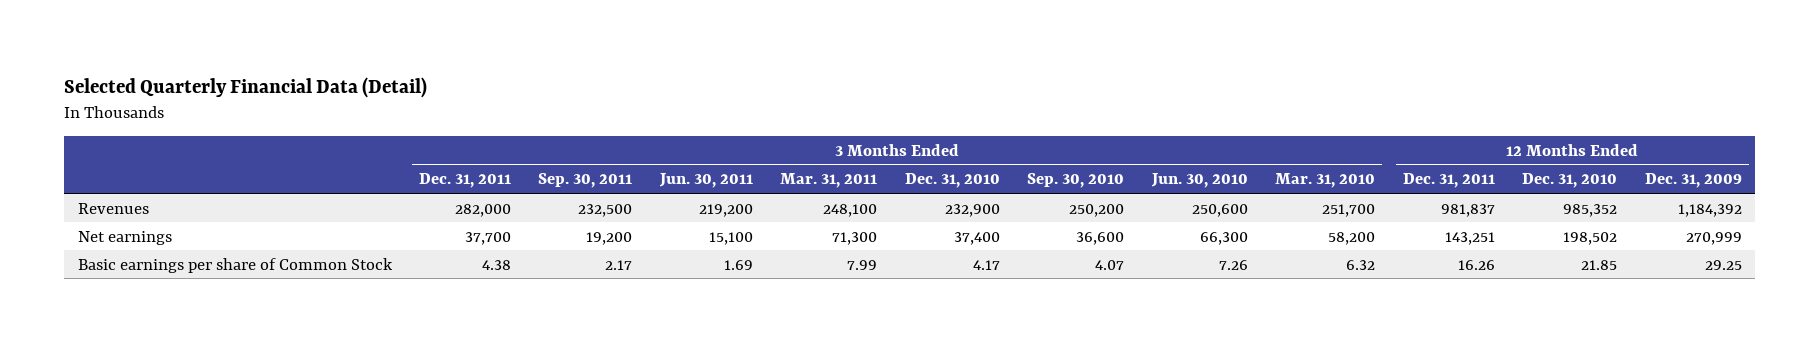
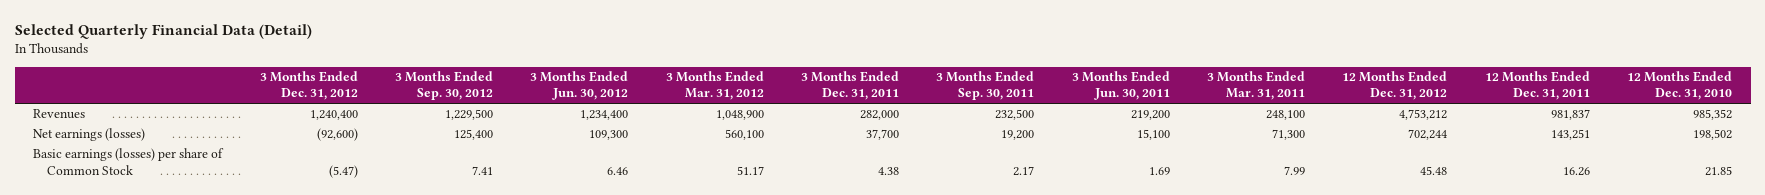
[904,173,1000,189] Dec. 31, 2010 -> none
[1027,173,1125,189] Sep. 30, 2010 -> none
[1150,173,1248,189] Jun. 30, 2010 -> none
[1275,173,1376,189] Mar. 31, 2010 -> none
[1644,173,1742,189] Dec. 31, 2009 -> none
none -> [259,71,358,101] 3 Months Ended Dec. 31, 2012
none -> [394,71,493,101] 3 Months Ended Sep. 30, 2012
none -> [530,71,629,101] 3 Months Ended Jun. 30, 2012
none -> [665,71,764,101] 3 Months Ended Mar. 31, 2012
none -> [1342,71,1448,101] 12 Months Ended Dec. 31, 2012
[77,230,172,245] Net earnings -> [33,128,146,142] Net earnings (losses)
[77,257,393,273] Basic earnings per share of Common Stock -> [33,148,225,175] Basic earnings (losses) per share of Common Stock

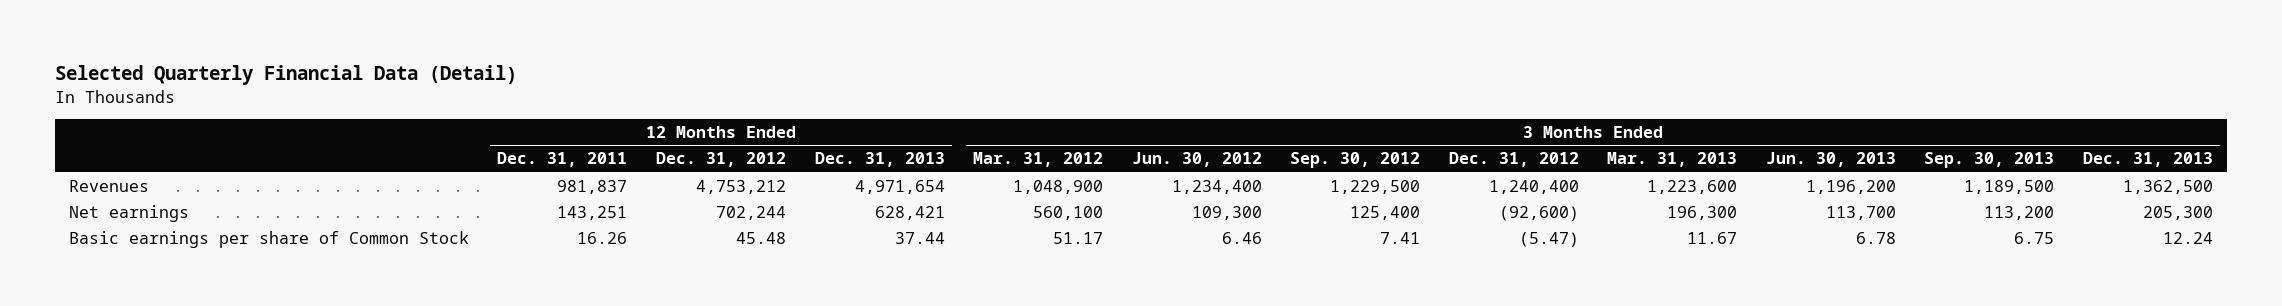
[801,71,900,101] 3 Months Ended Dec. 31, 2011 -> none
[936,71,1035,101] 3 Months Ended Sep. 30, 2011 -> none
[1071,71,1170,101] 3 Months Ended Jun. 30, 2011 -> none
[1207,71,1306,101] 3 Months Ended Mar. 31, 2011 -> none
[1627,71,1733,101] 12 Months Ended Dec. 31, 2010 -> none
none -> [814,152,945,168] Dec. 31, 2013
none -> [1607,152,1738,168] Mar. 31, 2013
none -> [1765,152,1896,168] Jun. 30, 2013
none -> [1924,152,2055,169] Sep. 30, 2013
none -> [2083,152,2214,168] Dec. 31, 2013
[33,128,146,142] Net earnings (losses) -> [68,205,189,223] Net earnings
[33,148,225,175] Basic earnings (losses) per share of Common Stock -> [68,231,469,249] Basic earnings per share of Common Stock

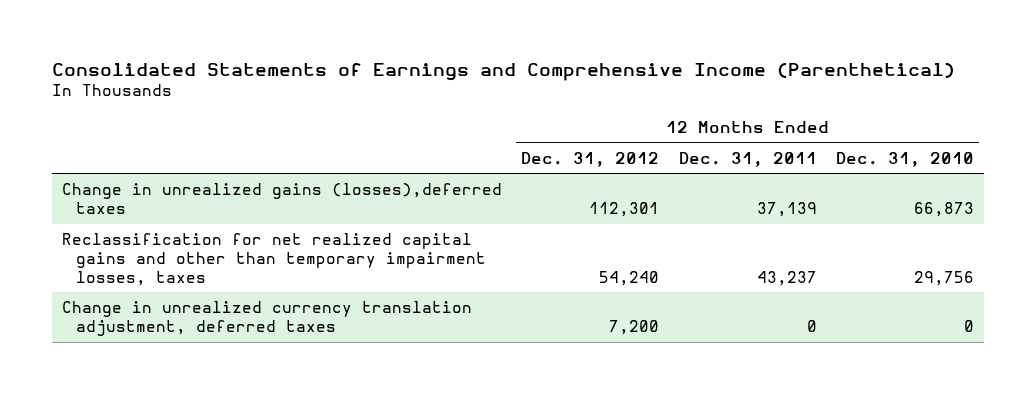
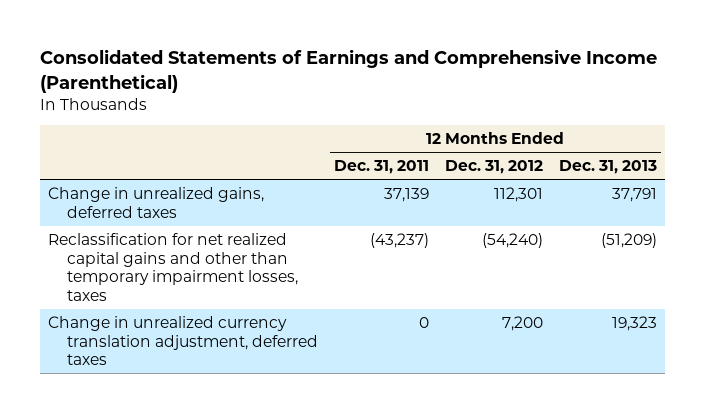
[836,151,975,167] Dec. 31, 2010 -> none
none -> [558,160,657,175] Dec. 31, 2013
[61,183,502,214] Change in unrealized gains (losses),deferred taxes -> [48,186,265,218] Change in unrealized gains, deferred taxes
[599,270,660,286] 54,240 -> [481,232,543,248] (54,240)
[756,270,817,286] 43,237 -> [369,232,429,248] (43,237)

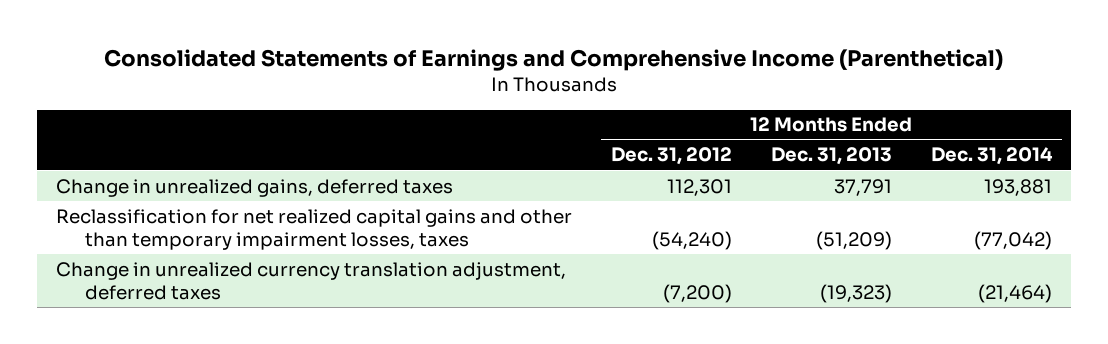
[333,160,429,175] Dec. 31, 2011 -> none
none -> [930,147,1053,166] Dec. 31, 2014
[501,315,543,331] 7,200 -> [663,284,733,304] (7,200)
[611,315,657,331] 19,323 -> [819,284,892,304] (19,323)

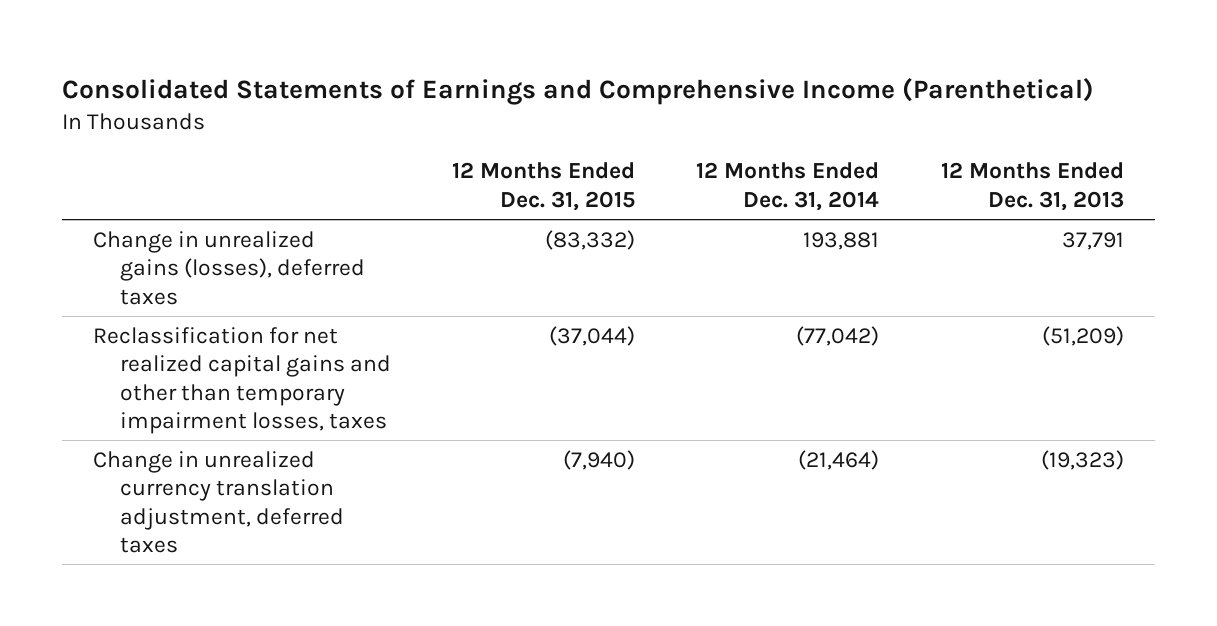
[611,147,733,166] Dec. 31, 2012 -> none
none -> [451,162,635,211] 12 Months Ended Dec. 31, 2015
[56,178,454,197] Change in unrealized gains, deferred taxes -> [92,230,365,305] Change in unrealized gains (losses), deferred taxes

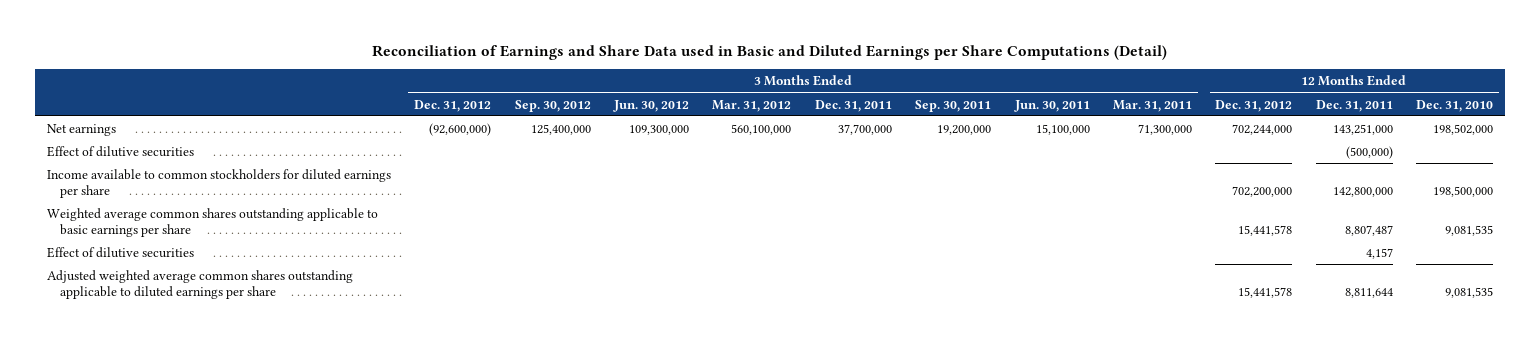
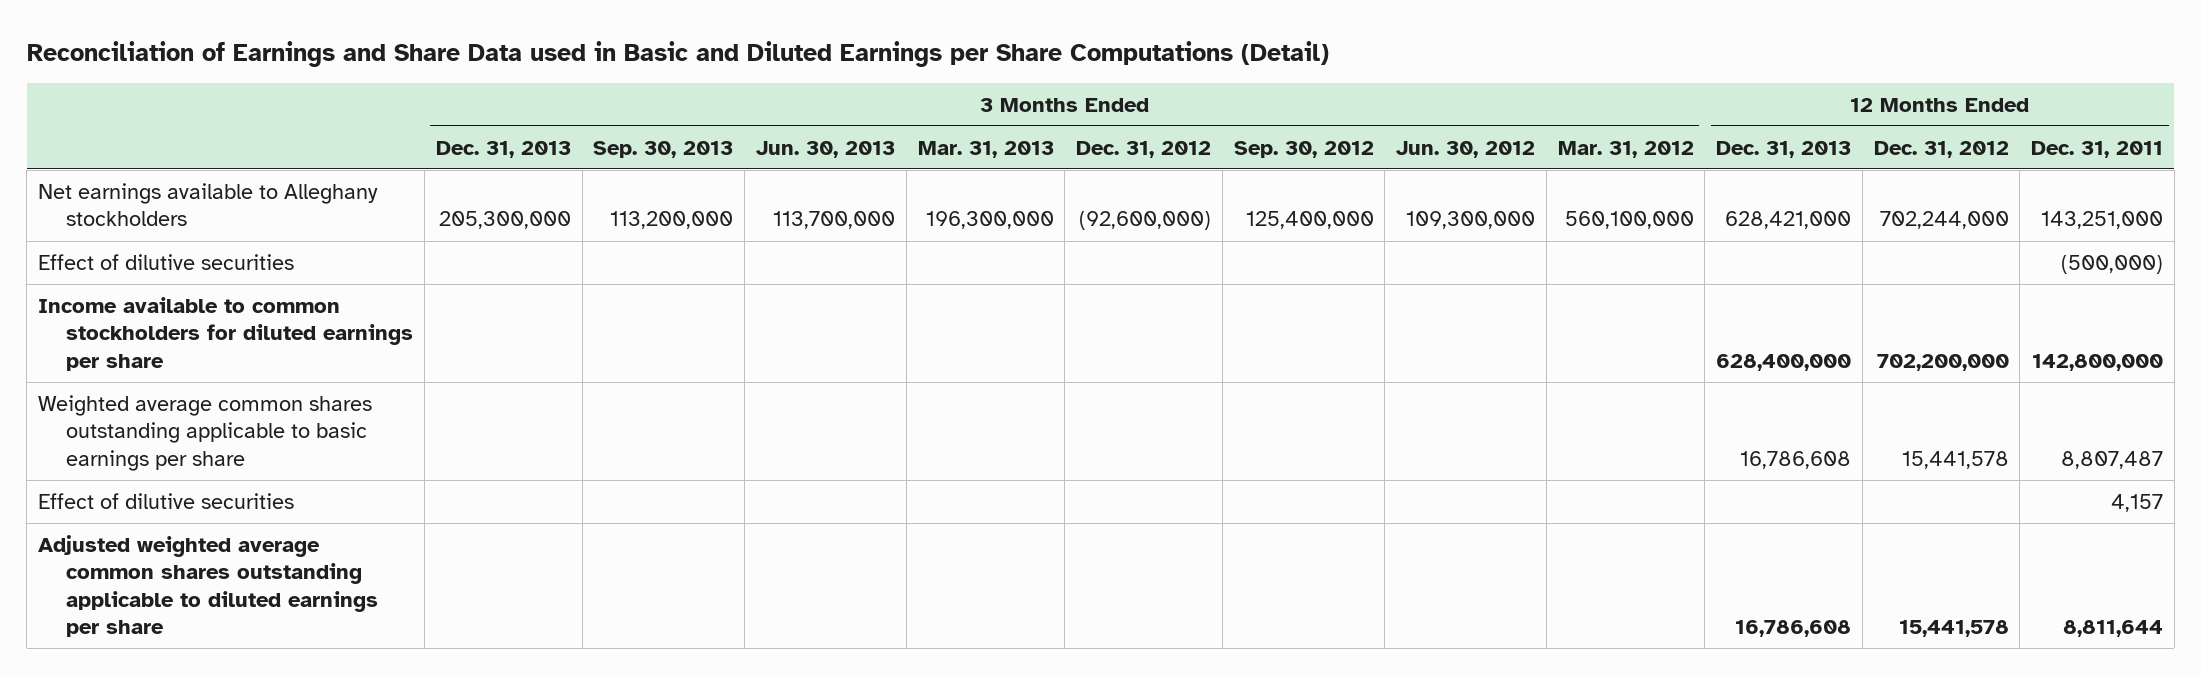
[814,99,892,112] Dec. 31, 2011 -> none
[915,99,992,112] Sep. 30, 2011 -> none
[1013,99,1090,112] Jun. 30, 2011 -> none
[1112,99,1192,112] Mar. 31, 2011 -> none
[1416,99,1494,112] Dec. 31, 2010 -> none
none -> [435,140,571,158] Dec. 31, 2013
none -> [593,140,734,158] Sep. 30, 2013
none -> [755,140,895,158] Jun. 30, 2013
none -> [917,140,1054,158] Mar. 31, 2013
none -> [1716,140,1852,158] Dec. 31, 2013
[46,124,116,137] Net earnings -> [38,183,379,227] Net earnings available to Alleghany stockholders

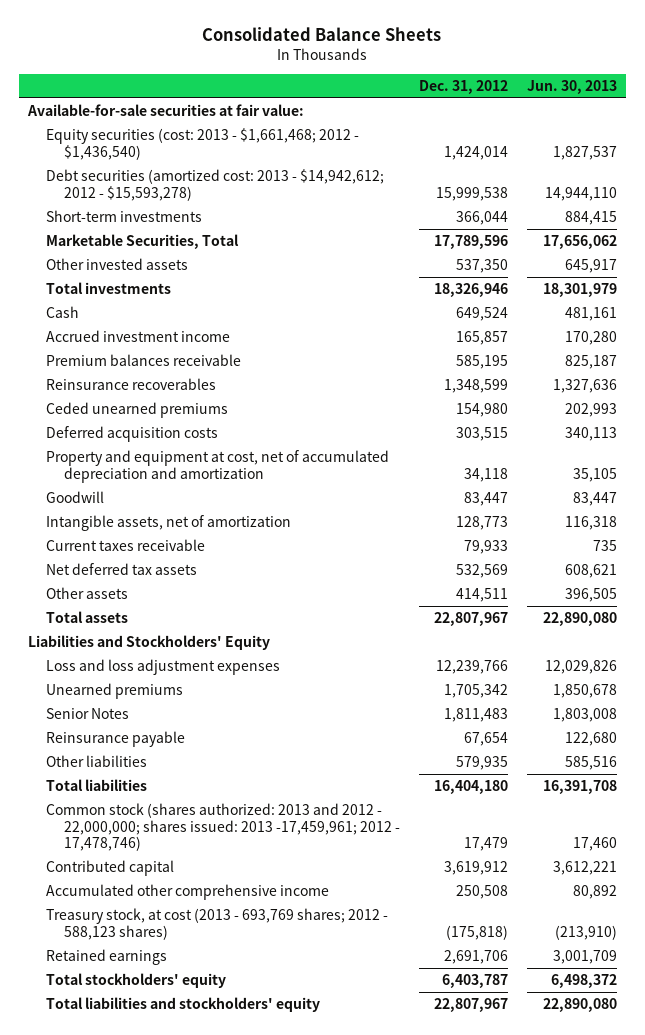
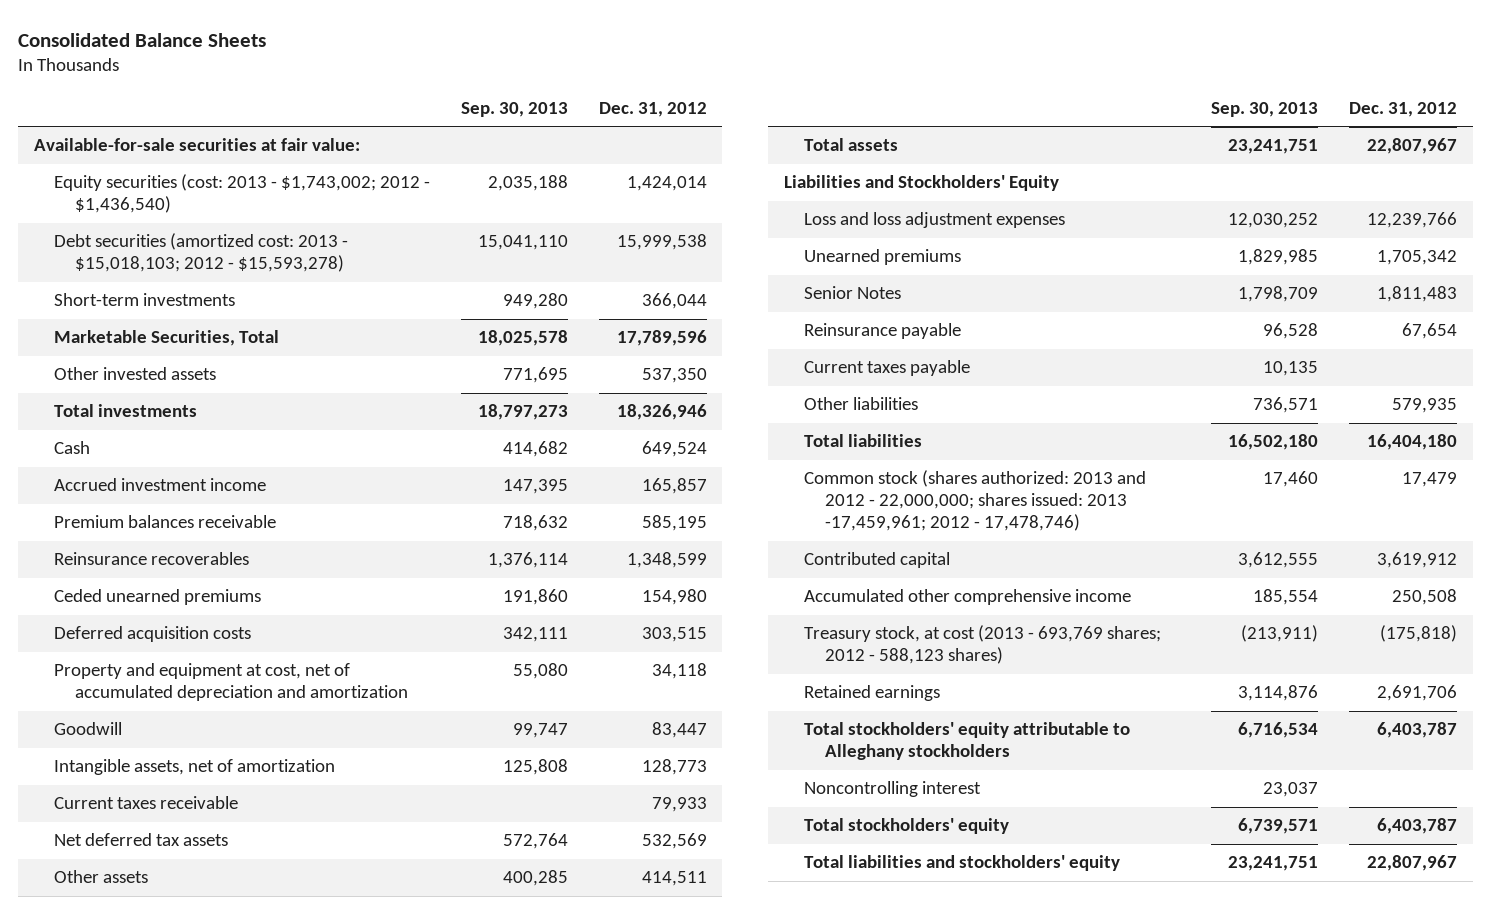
[526,80,617,95] Jun. 30, 2013 -> none
none -> [461,101,569,117] Sep. 30, 2013
[45,128,359,160] Equity securities (cost: 2013 - $1,661,468; 2012 - $1,436,540) -> [54,174,431,214] Equity securities (cost: 2013 - $1,743,002; 2012 - $1,436,540)
[45,169,384,201] Debt securities (amortized cost: 2013 - $14,942,612; 2012 - $15,593,278) -> [54,233,349,273] Debt securities (amortized cost: 2013 - $15,018,103; 2012 - $15,593,278)
none -> [804,360,971,377] Current taxes payable
none -> [804,722,1131,761] Total stockholders' equity attributable to Alleghany stockholders
none -> [804,781,982,798] Noncontrolling interest

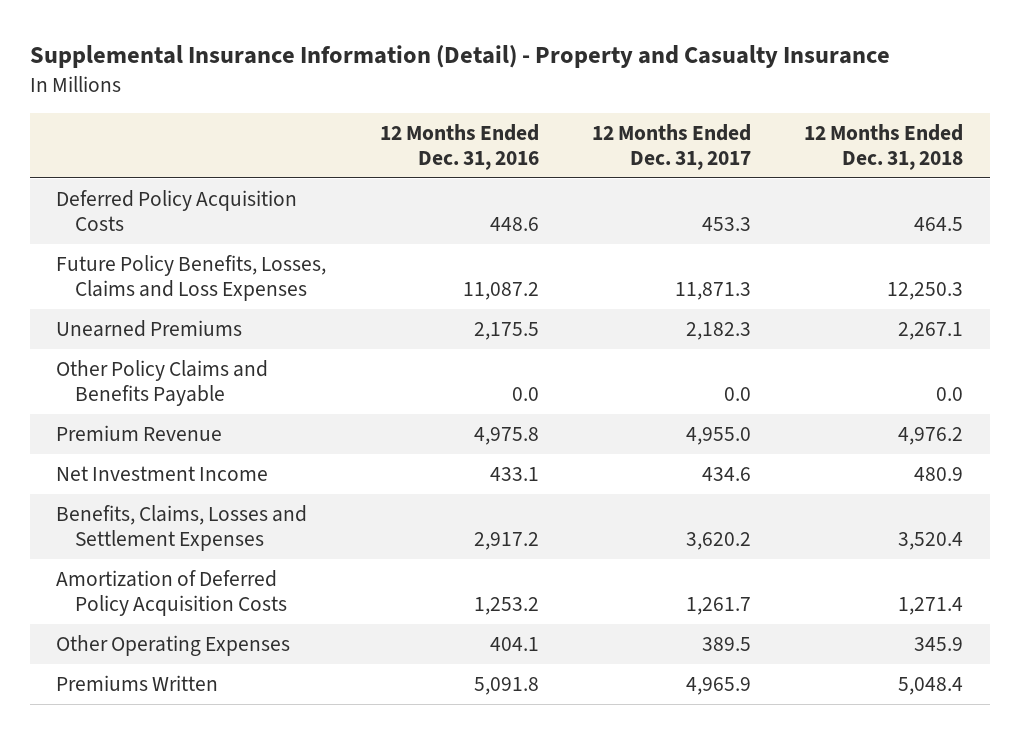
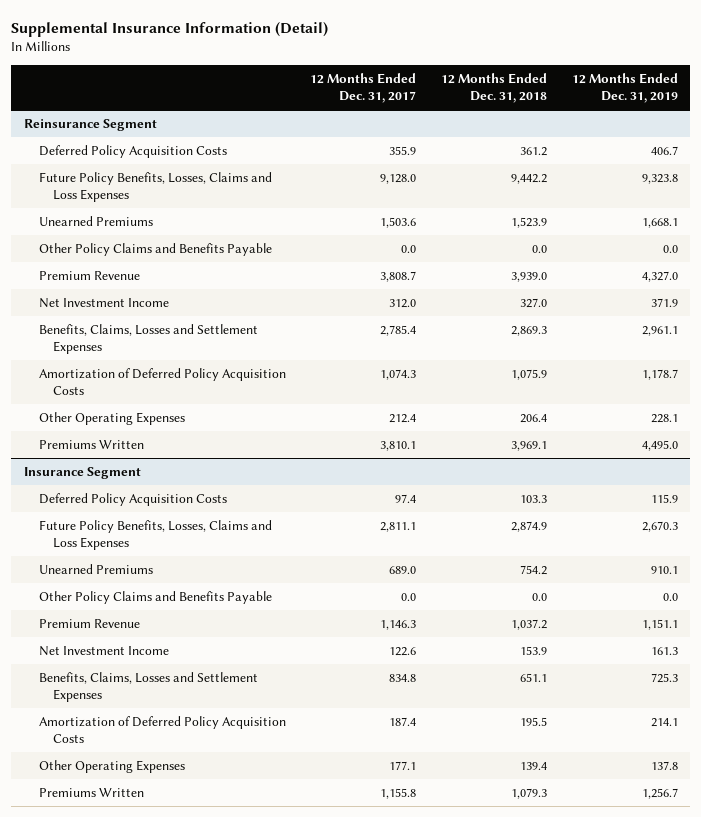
[29,44,890,68] Supplemental Insurance Information (Detail) - Property and Casualty Insurance -> [11,21,329,37] Supplemental Insurance Information (Detail)
[379,123,539,171] 12 Months Ended Dec. 31, 2016 -> none
none -> [571,72,678,103] 12 Months Ended Dec. 31, 2019
none -> [23,119,157,132] Reinsurance Segment
[702,217,752,232] 453.3 -> [389,146,417,156] 355.9
[914,217,964,232] 464.5 -> [519,147,547,157] 361.2
[675,282,752,301] 11,871.3 -> [380,174,417,185] 9,128.0
[887,282,964,301] 12,250.3 -> [510,174,547,185] 9,442.2
[686,321,752,340] 2,182.3 -> [380,217,417,229] 1,503.6
[898,321,964,340] 2,267.1 -> [510,217,547,229] 1,523.9
[686,426,752,445] 4,955.0 -> [380,271,417,283] 3,808.7
[898,426,964,445] 4,976.2 -> [510,272,547,283] 3,939.0
[702,466,752,481] 434.6 -> [389,299,417,309] 312.0
[914,466,964,481] 480.9 -> [519,298,547,309] 327.0
[686,532,752,551] 3,620.2 -> [380,325,417,337] 2,785.4
[898,532,964,551] 3,520.4 -> [510,326,547,337] 2,869.3
[686,597,752,616] 1,261.7 -> [380,369,417,381] 1,074.3
[898,597,964,616] 1,271.4 -> [510,369,547,381] 1,075.9
[702,636,752,651] 389.5 -> [389,414,417,424] 212.4
[914,636,964,651] 345.9 -> [519,414,547,424] 206.4
[686,676,752,695] 4,965.9 -> [380,441,417,452] 3,810.1
[898,676,964,695] 5,048.4 -> [510,441,547,452] 3,969.1
none -> [23,467,141,480] Insurance Segment
none -> [38,493,227,507] Deferred Policy Acquisition Costs
none -> [38,520,272,550] Future Policy Benefits, Losses, Claims and Loss Expenses
none -> [38,564,153,575] Unearned Premiums
none -> [38,591,272,605] Other Policy Claims and Benefits Payable
none -> [38,619,140,629] Premium Revenue
none -> [38,646,169,657] Net Investment Income
none -> [38,672,258,702] Benefits, Claims, Losses and Settlement Expenses
none -> [38,716,286,743] Amortization of Deferred Policy Acquisition Costs
none -> [38,760,185,774] Other Operating Expenses
none -> [38,788,144,798] Premiums Written

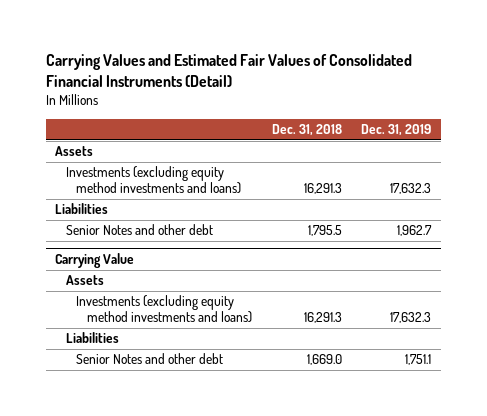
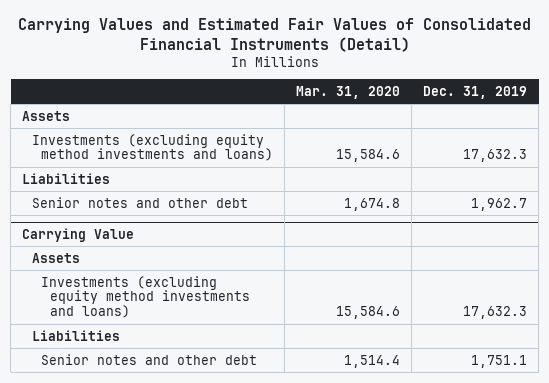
[271,124,342,137] Dec. 31, 2018 -> none
none -> [296,85,401,99] Mar. 31, 2020
[65,224,213,236] Senior Notes and other debt -> [31,196,248,208] Senior notes and other debt
[76,353,224,365] Senior Notes and other debt -> [40,353,257,365] Senior notes and other debt

